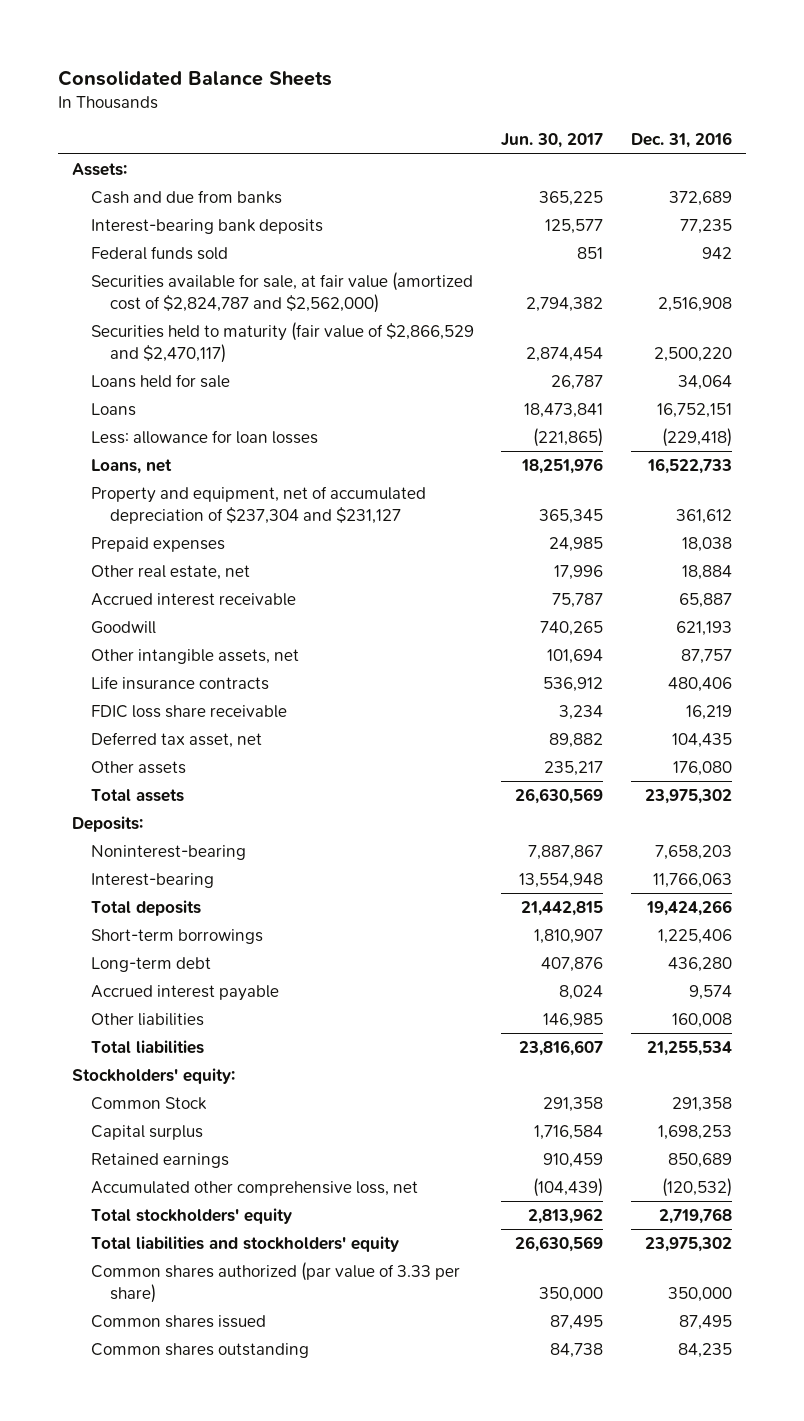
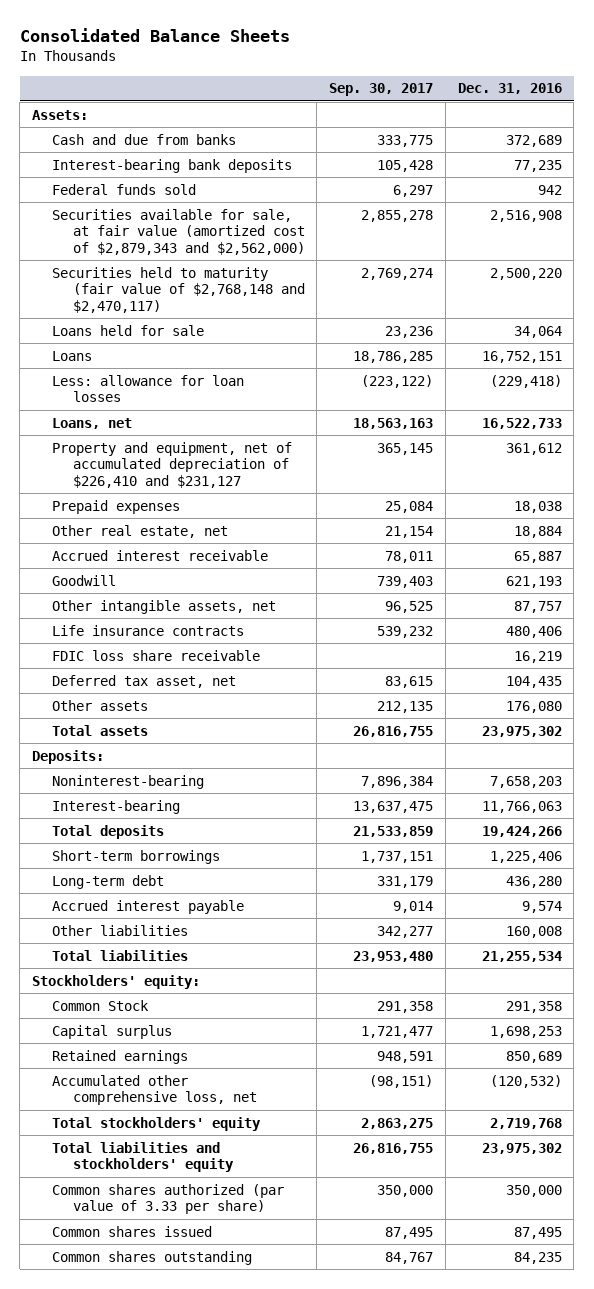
[501,133,604,149] Jun. 30, 2017 -> none
none -> [329,83,434,97] Sep. 30, 2017
[91,271,474,313] Securities available for sale, at fair value (amortized cost of $2,824,787 and $2,562,000) -> [52,208,305,255] Securities available for sale, at fair value (amortized cost of $2,879,343 and $2,562,000)
[91,321,475,363] Securities held to maturity (fair value of $2,866,529 and $2,470,117) -> [52,266,305,313] Securities held to maturity (fair value of $2,768,148 and $2,470,117)
[91,485,427,524] Property and equipment, net of accumulated depreciation of $237,304 and $231,127 -> [52,441,293,488] Property and equipment, net of accumulated depreciation of $226,410 and $231,127

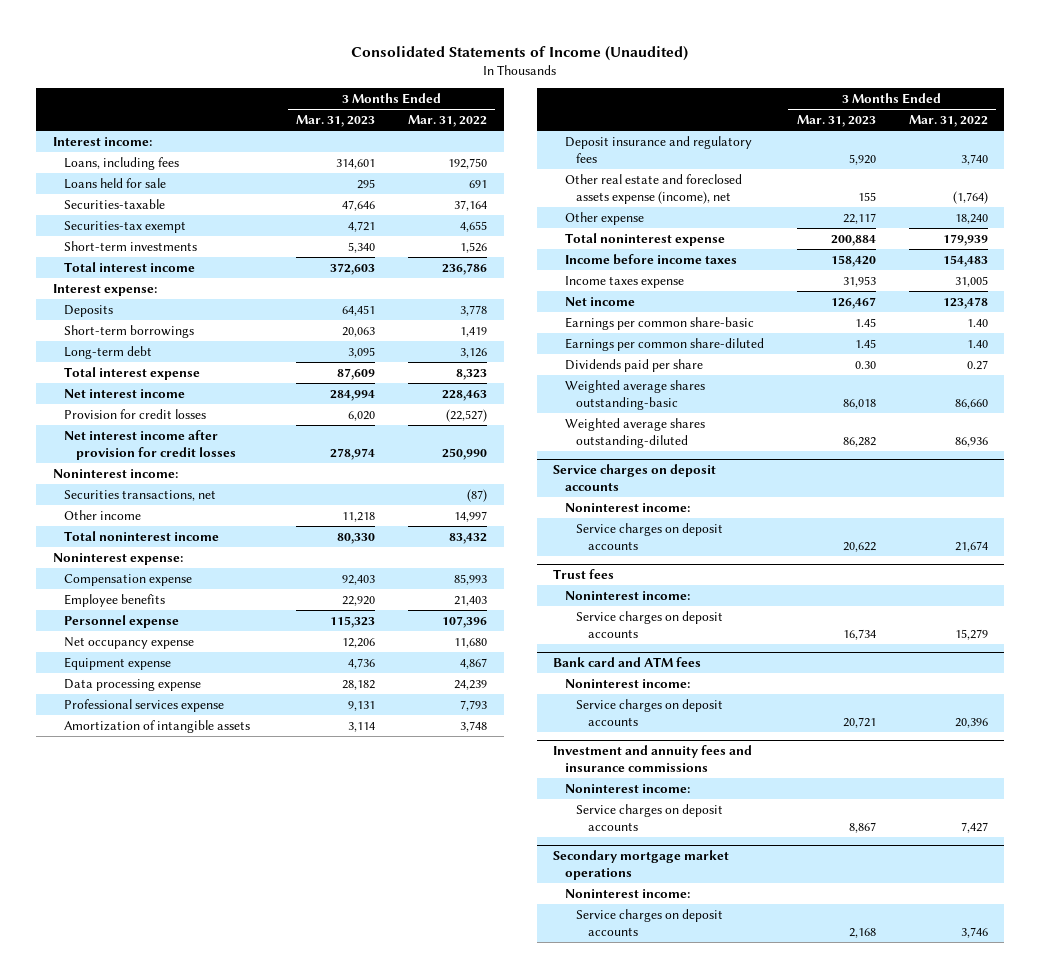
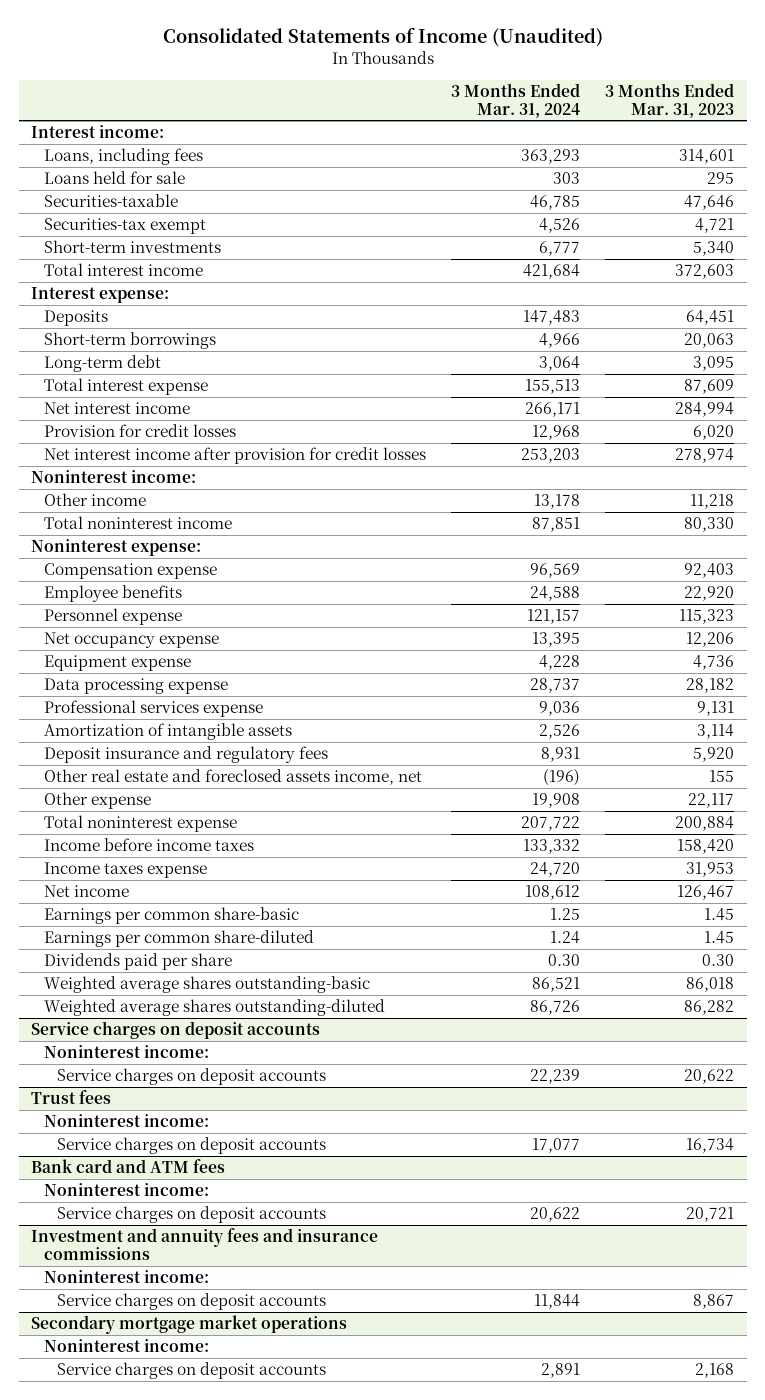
[408,114,488,127] Mar. 31, 2022 -> none
none -> [451,82,581,118] 3 Months Ended Mar. 31, 2024
[64,489,217,501] Securities transactions, net -> none
[564,173,742,204] Other real estate and foreclosed assets expense (income), net -> [44,769,423,786] Other real estate and foreclosed assets income, net

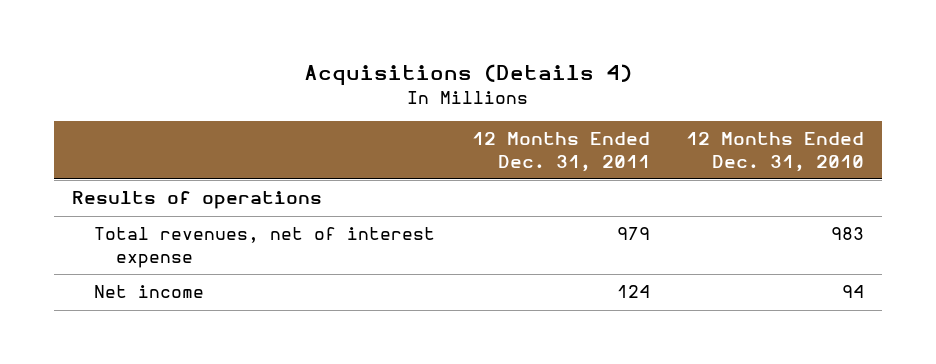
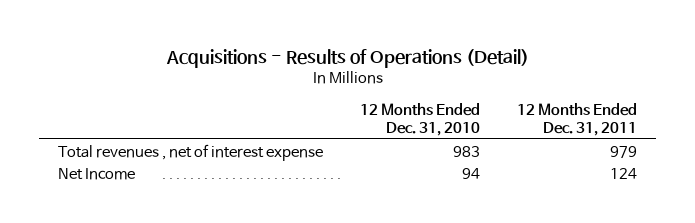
[303,64,632,87] Acquisitions (Details 4) -> [165,48,529,68] Acquisitions - Results of Operations (Detail)
[71,191,322,210] Results of operations -> none
[94,227,436,268] Total revenues, net of interest expense -> [57,143,323,161] Total revenues , net of interest expense
[94,285,205,299] Net income -> [57,167,135,180] Net Income

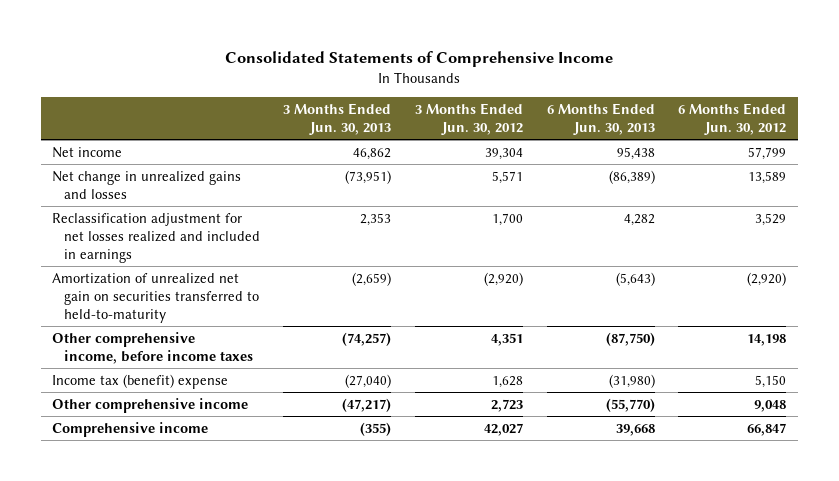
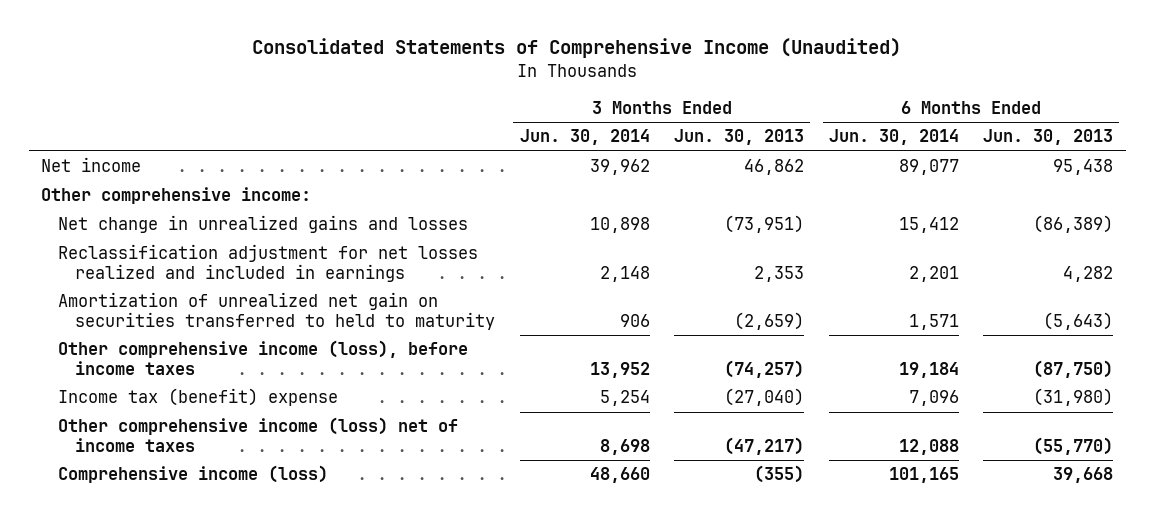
[225,51,614,68] Consolidated Statements of Comprehensive Income -> [252,38,902,59] Consolidated Statements of Comprehensive Income (Unaudited)
[414,102,523,136] 3 Months Ended Jun. 30, 2012 -> none
[678,102,787,136] 6 Months Ended Jun. 30, 2012 -> none
none -> [519,129,650,146] Jun. 30, 2014
none -> [828,129,959,146] Jun. 30, 2014
none -> [41,187,312,205] Other comprehensive income:
[52,272,259,324] Amortization of unrealized net gain on securities transferred to held-to-maturity -> [58,292,496,331] Amortization of unrealized net gain on securities transferred to held to maturity
[52,331,253,364] Other comprehensive income, before income taxes -> [58,340,469,376] Other comprehensive income (loss), before income taxes
[52,397,249,413] Other comprehensive income -> [58,417,459,453] Other comprehensive income (loss) net of income taxes
[52,421,209,437] Comprehensive income -> [58,465,329,484] Comprehensive income (loss)

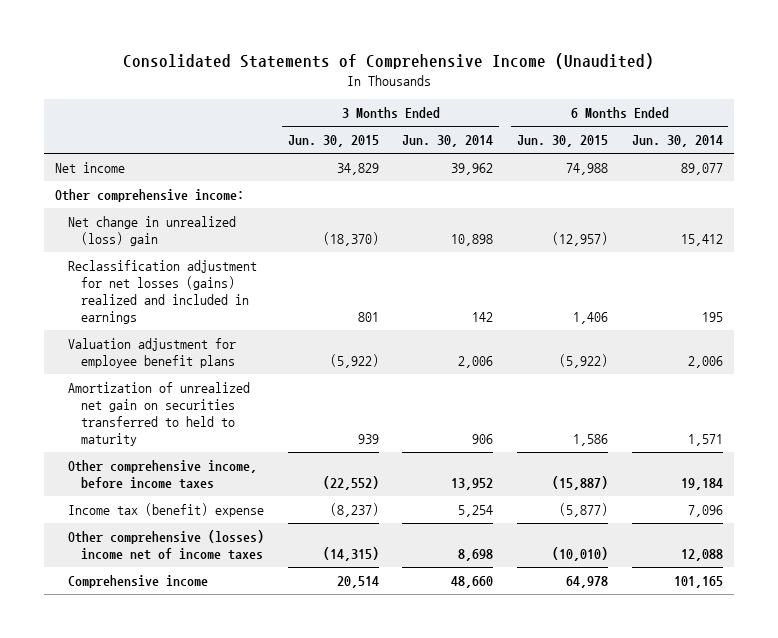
[674,129,805,146] Jun. 30, 2013 -> none
[983,129,1114,146] Jun. 30, 2013 -> none
none -> [287,135,379,148] Jun. 30, 2015
none -> [517,135,609,148] Jun. 30, 2015
[58,215,469,234] Net change in unrealized gains and losses -> [68,216,237,247] Net change in unrealized (loss) gain
[58,244,479,283] Reclassification adjustment for net losses realized and included in earnings -> [68,260,258,325] Reclassification adjustment for net losses (gains) realized and included in earnings
[599,266,650,283] 2,148 -> [472,312,494,323] 142
[908,266,959,283] 2,201 -> [701,312,723,323] 195
none -> [68,338,237,369] Valuation adjustment for employee benefit plans
[58,340,469,376] Other comprehensive income (loss), before income taxes -> [68,460,258,490] Other comprehensive income, before income taxes
[58,417,459,453] Other comprehensive income (loss) net of income taxes -> [68,530,265,561] Other comprehensive (losses) income net of income taxes
[58,465,329,484] Comprehensive income (loss) -> [68,575,209,589] Comprehensive income

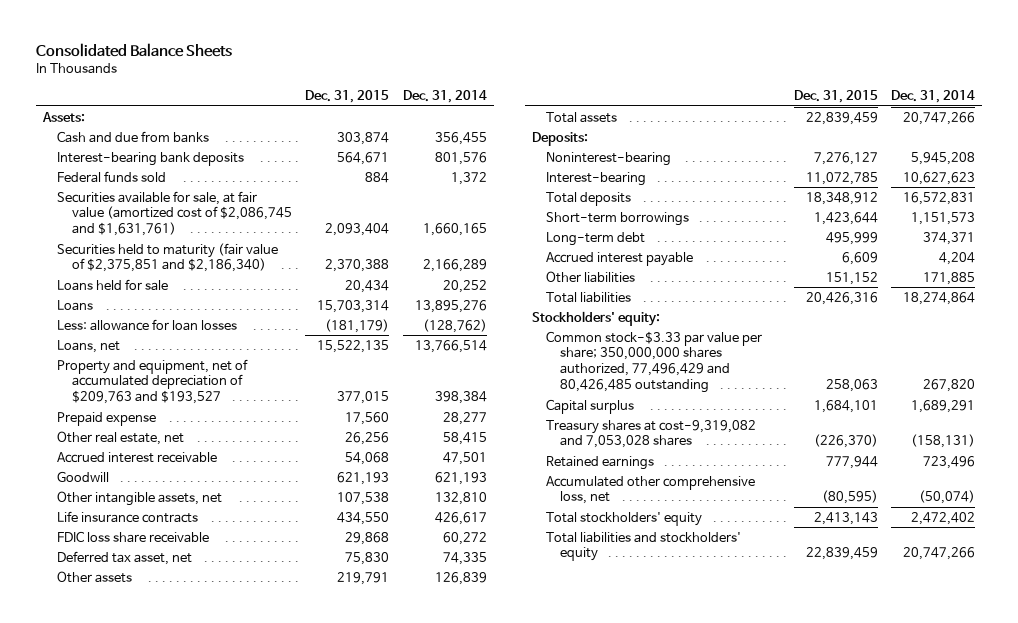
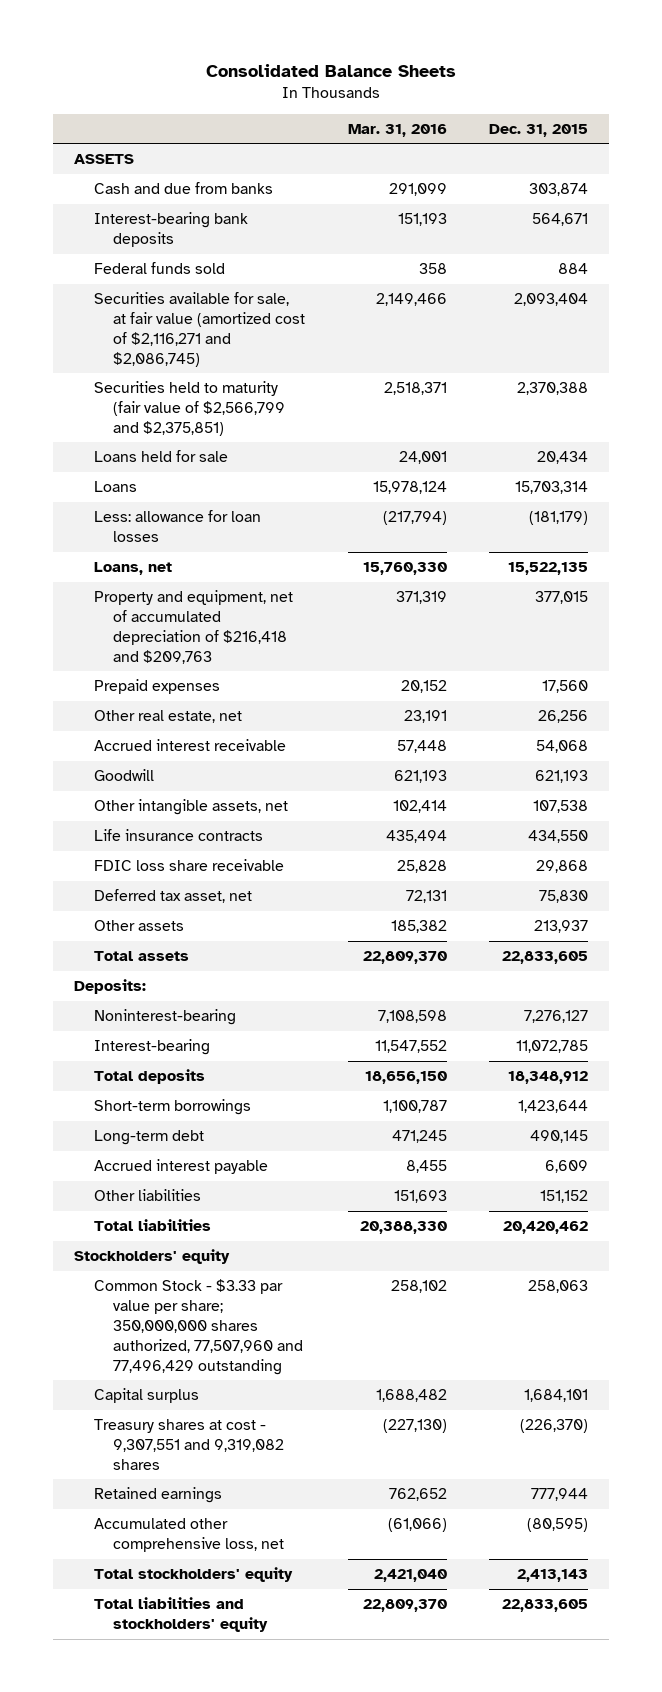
[402,89,487,103] Dec. 31, 2014 -> none
none -> [347,123,447,137] Mar. 31, 2016
[42,111,86,122] Assets: -> [73,154,134,165] ASSETS
[57,190,292,237] Securities available for sale, at fair value (amortized cost of $2,086,745 and $1,631,761) -> [93,292,306,367] Securities available for sale, at fair value (amortized cost of $2,116,271 and $2,086,745)
[57,242,279,273] Securities held to maturity (fair value of $2,375,851 and $2,186,340) -> [93,381,286,436] Securities held to maturity (fair value of $2,566,799 and $2,375,851)
[57,358,249,405] Property and equipment, net of accumulated depreciation of $209,763 and $193,527 -> [93,590,293,664] Property and equipment, net of accumulated depreciation of $216,418 and $209,763
[57,411,157,426] Prepaid expense -> [93,679,220,695] Prepaid expenses
[337,571,390,585] 219,791 -> [533,920,588,934] 213,937
[805,111,878,125] 22,839,459 -> [501,951,588,965] 22,833,605
[825,231,878,245] 495,999 -> [529,1130,588,1144] 490,145
[805,291,878,305] 20,426,316 -> [502,1221,588,1235] 20,420,462
[531,310,660,326] Stockholders' equity: -> [73,1249,230,1265] Stockholders' equity
[545,330,762,394] Common stock-$3.33 par value per share; 350,000,000 shares authorized, 77,496,429 and 80,426,485 outstanding -> [93,1279,304,1375] Common Stock - $3.33 par value per share; 350,000,000 shares authorized, 77,507,960 and 77,496,429 outstanding
[545,419,756,449] Treasury shares at cost-9,319,082 and 7,053,028 shares -> [93,1419,285,1470] Treasury shares at cost - 9,307,551 and 9,319,082 shares
[805,547,878,561] 22,839,459 -> [501,1599,588,1613] 22,833,605

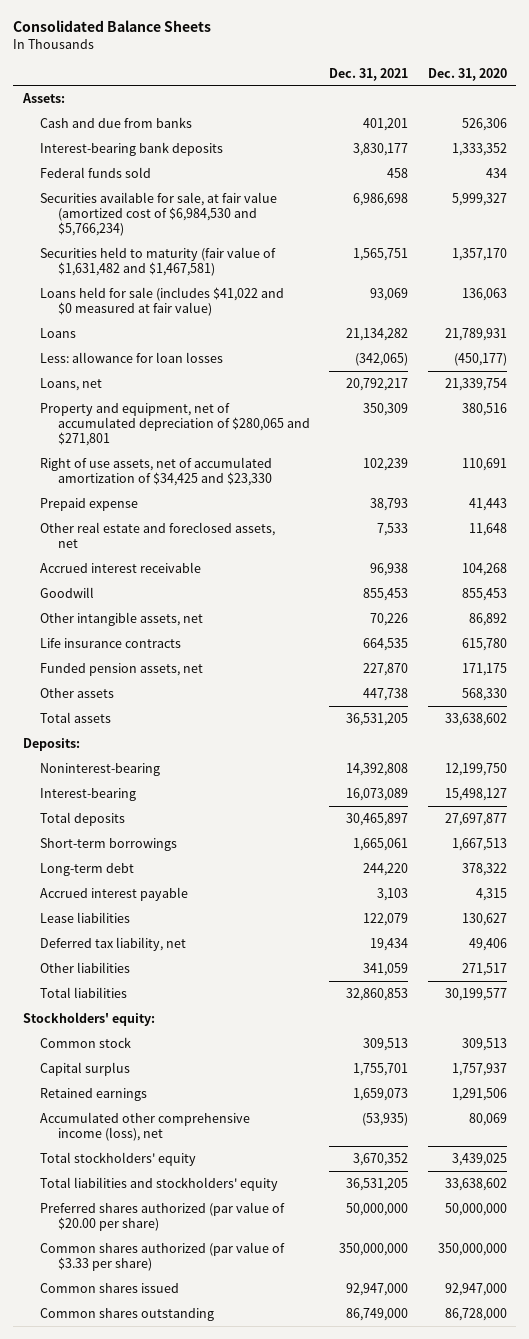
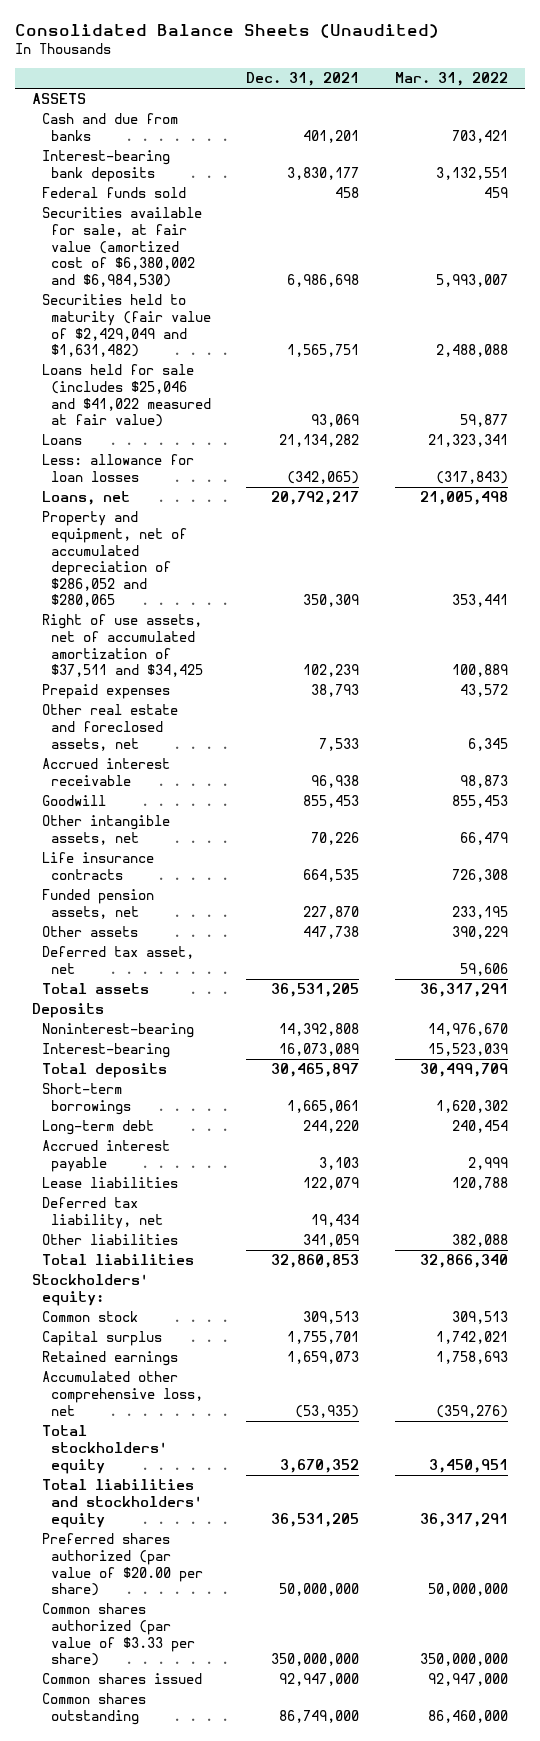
[12,19,211,32] Consolidated Balance Sheets -> [14,23,439,38] Consolidated Balance Sheets (Unaudited)
[427,67,507,81] Dec. 31, 2020 -> none
none -> [394,72,508,87] Mar. 31, 2022
[21,92,65,103] Assets: -> [32,93,87,105] ASSETS
[40,191,278,237] Securities available for sale, at fair value (amortized cost of $6,984,530 and $5,766,234) -> [41,207,202,287] Securities available for sale, at fair value (amortized cost of $6,380,002 and $6,984,530)
[40,246,277,277] Securities held to maturity (fair value of $1,631,482 and $1,467,581) -> [41,294,212,358] Securities held to maturity (fair value of $2,429,049 and $1,631,482)
[40,286,285,317] Loans held for sale (includes $41,022 and $0 measured at fair value) -> [41,364,212,428] Loans held for sale (includes $25,046 and $41,022 measured at fair value)
[40,402,310,447] Property and equipment, net of accumulated depreciation of $280,065 and $271,801 -> [41,511,188,608] Property and equipment, net of accumulated depreciation of $286,052 and $280,065
[40,456,273,487] Right of use assets, net of accumulated amortization of $34,425 and $23,330 -> [41,614,204,678] Right of use assets, net of accumulated amortization of $37,511 and $34,425
[40,497,139,511] Prepaid expense -> [41,684,170,700] Prepaid expenses
none -> [41,946,194,974] Deferred tax asset, net
[22,737,80,751] Deposits: -> [32,1003,105,1019] Deposits
[40,1111,251,1142] Accumulated other comprehensive income (loss), net -> [41,1371,204,1416] Accumulated other comprehensive loss, net

